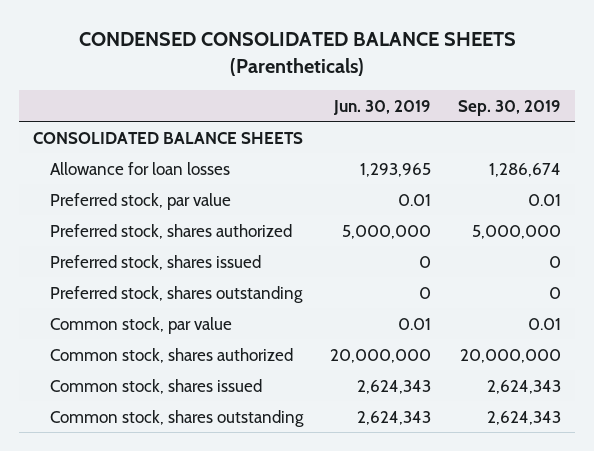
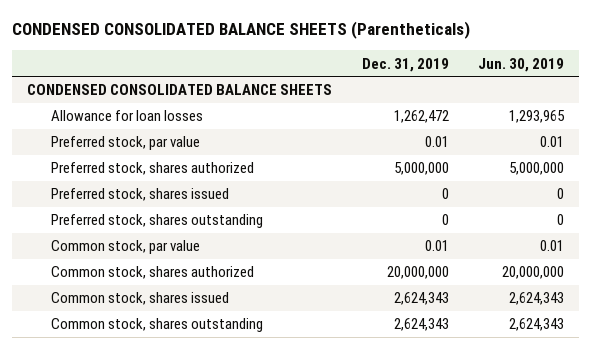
[458,99,562,116] Sep. 30, 2019 -> none
none -> [361,57,449,72] Dec. 31, 2019
[32,131,303,144] CONSOLIDATED BALANCE SHEETS -> [27,84,333,96] CONDENSED CONSOLIDATED BALANCE SHEETS

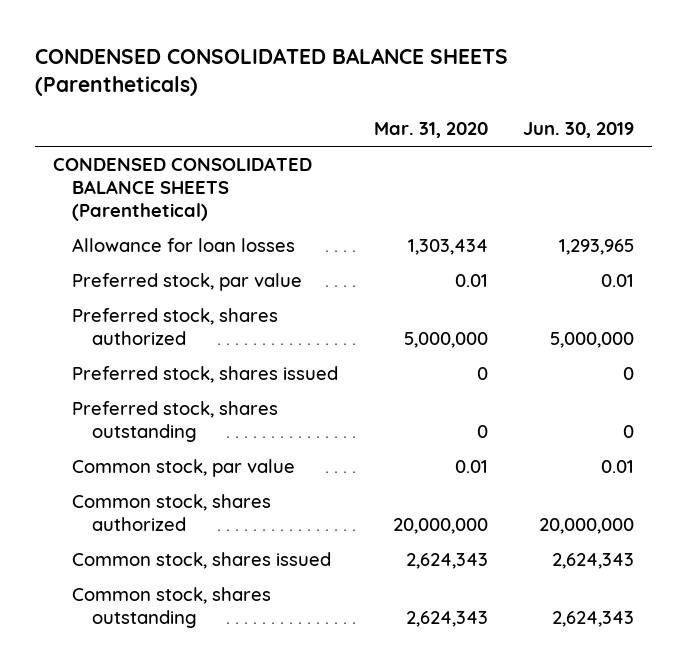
[361,57,449,72] Dec. 31, 2019 -> none
none -> [373,122,488,139] Mar. 31, 2020
[27,84,333,96] CONDENSED CONSOLIDATED BALANCE SHEETS -> [52,157,312,221] CONDENSED CONSOLIDATED BALANCE SHEETS (Parenthetical)

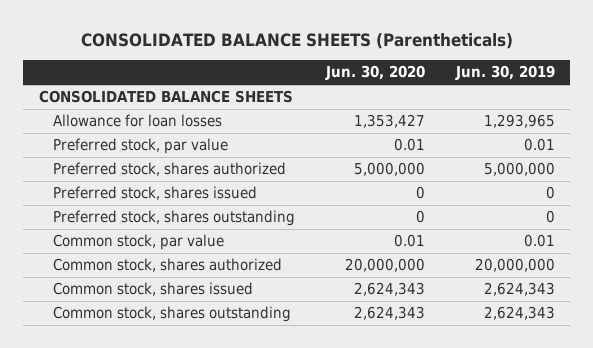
[35,47,509,97] CONDENSED CONSOLIDATED BALANCE SHEETS (Parentheticals) -> [80,32,513,49] CONSOLIDATED BALANCE SHEETS (Parentheticals)
[373,122,488,139] Mar. 31, 2020 -> none
none -> [325,65,426,81] Jun. 30, 2020
[52,157,312,221] CONDENSED CONSOLIDATED BALANCE SHEETS (Parenthetical) -> [38,90,293,104] CONSOLIDATED BALANCE SHEETS

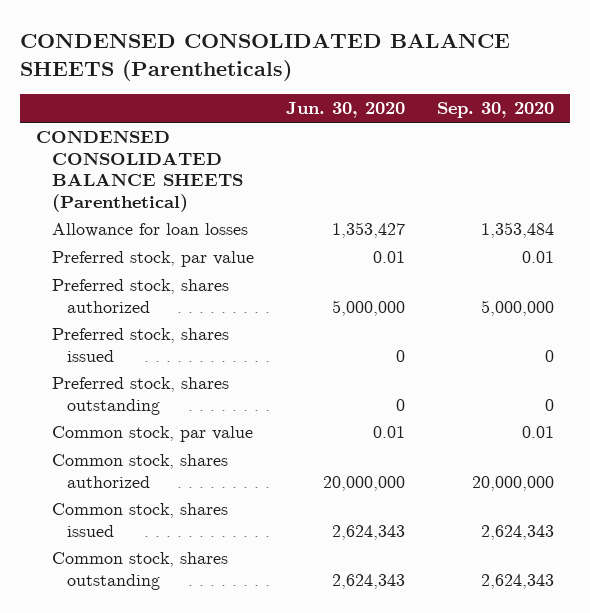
[80,32,513,49] CONSOLIDATED BALANCE SHEETS (Parentheticals) -> [20,33,511,82] CONDENSED CONSOLIDATED BALANCE SHEETS (Parentheticals)
[454,65,555,81] Jun. 30, 2019 -> none
none -> [436,102,554,119] Sep. 30, 2020
[38,90,293,104] CONSOLIDATED BALANCE SHEETS -> [36,130,243,212] CONDENSED CONSOLIDATED BALANCE SHEETS (Parenthetical)

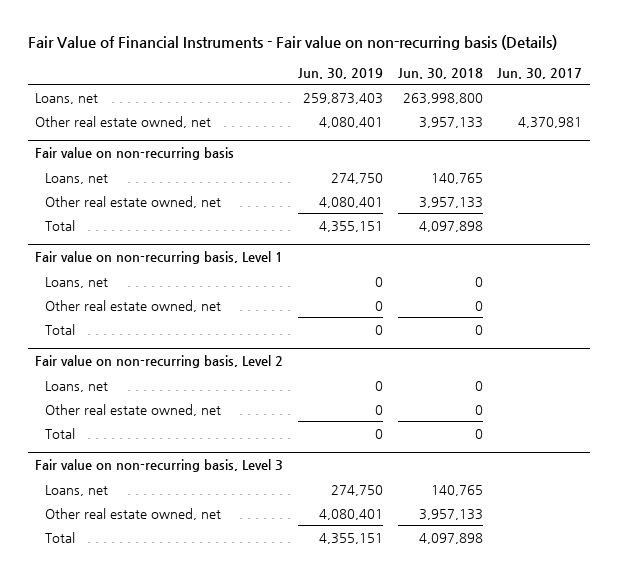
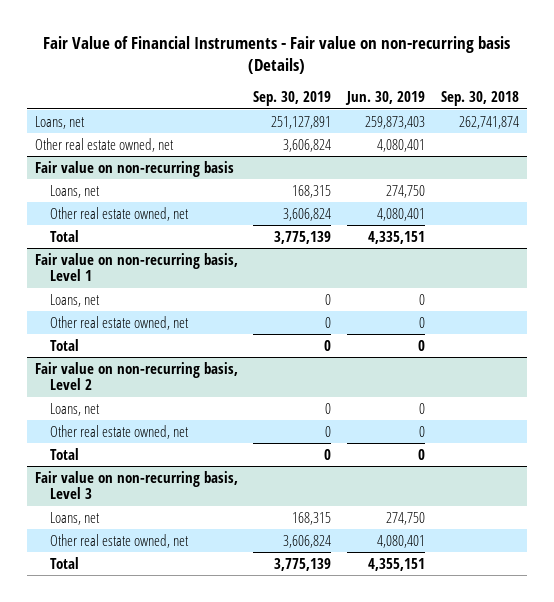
[397,67,483,79] Jun. 30, 2018 -> none
[497,67,583,79] Jun. 30, 2017 -> none
none -> [253,91,332,107] Sep. 30, 2019
none -> [441,91,520,107] Sep. 30, 2018
[318,220,383,232] 4,355,151 -> [368,230,426,244] 4,335,151

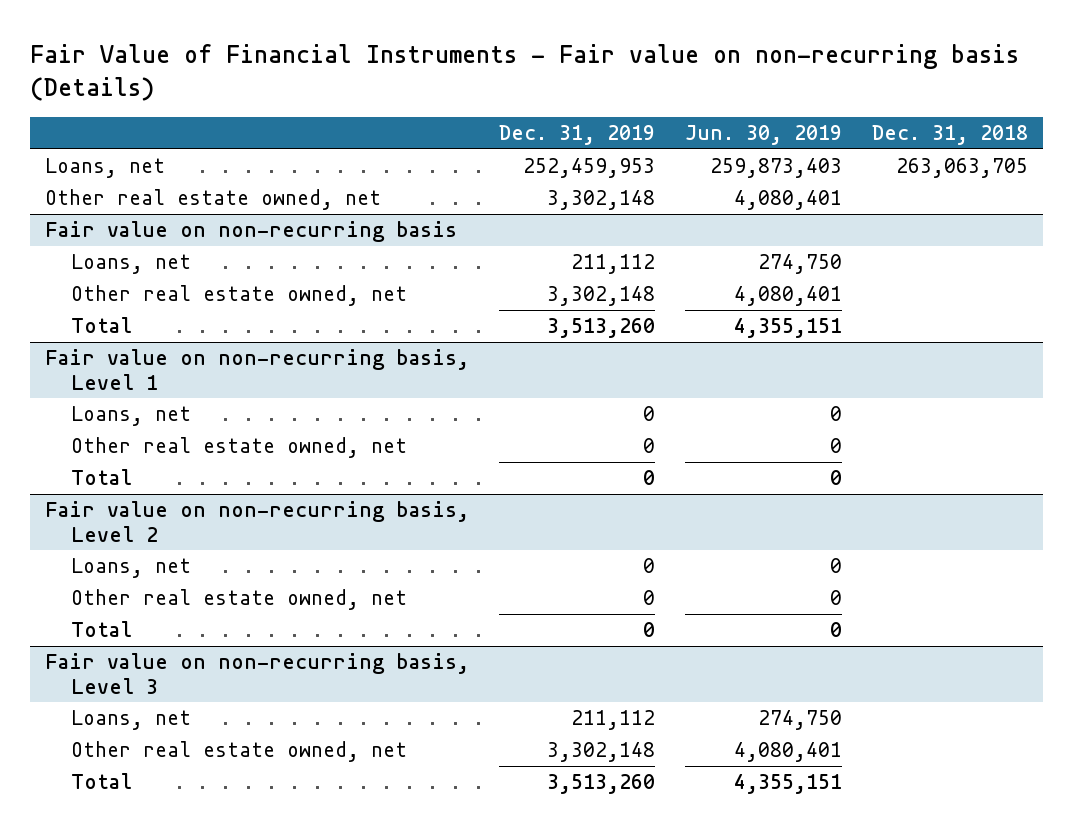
[253,91,332,107] Sep. 30, 2019 -> none
[441,91,520,107] Sep. 30, 2018 -> none
none -> [499,125,656,146] Dec. 31, 2019
none -> [871,125,1028,146] Dec. 31, 2018
[368,230,426,244] 4,335,151 -> [734,318,843,339] 4,355,151

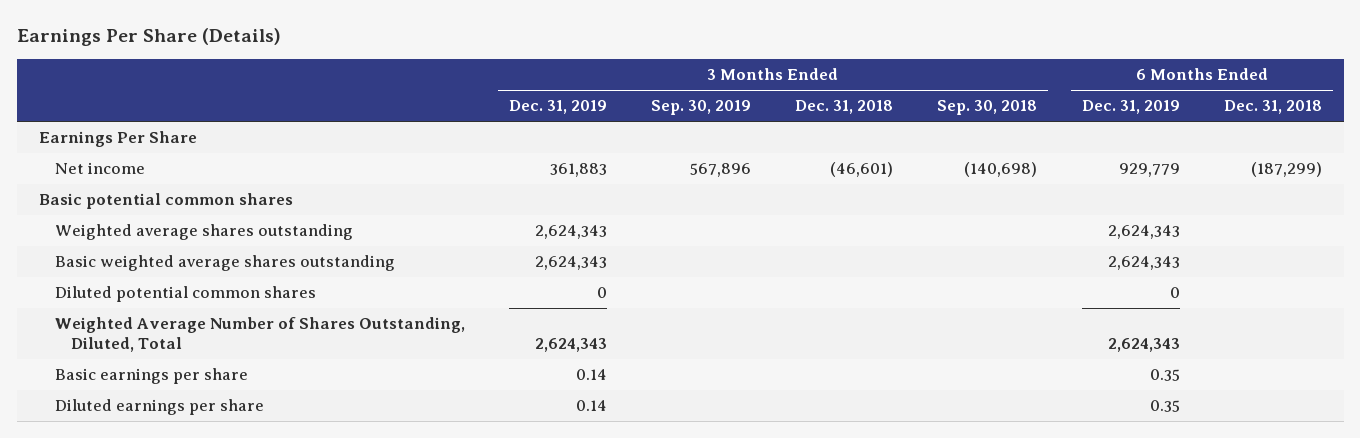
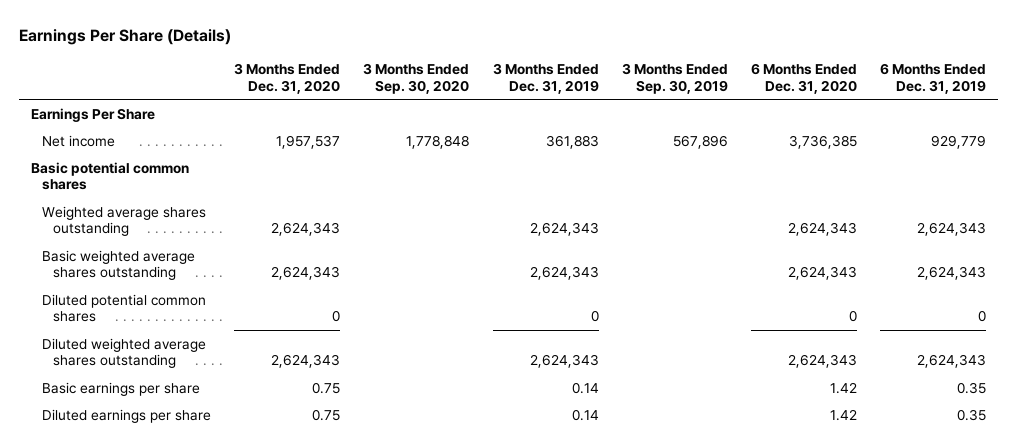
[795,100,894,115] Dec. 31, 2018 -> none
[937,100,1038,116] Sep. 30, 2018 -> none
[1223,100,1322,115] Dec. 31, 2018 -> none
none -> [234,62,341,94] 3 Months Ended Dec. 31, 2020
none -> [363,62,470,94] 3 Months Ended Sep. 30, 2020
none -> [751,62,858,94] 6 Months Ended Dec. 31, 2020
[54,317,465,353] Weighted Average Number of Shares Outstanding, Diluted, Total -> [41,337,206,369] Diluted weighted average shares outstanding

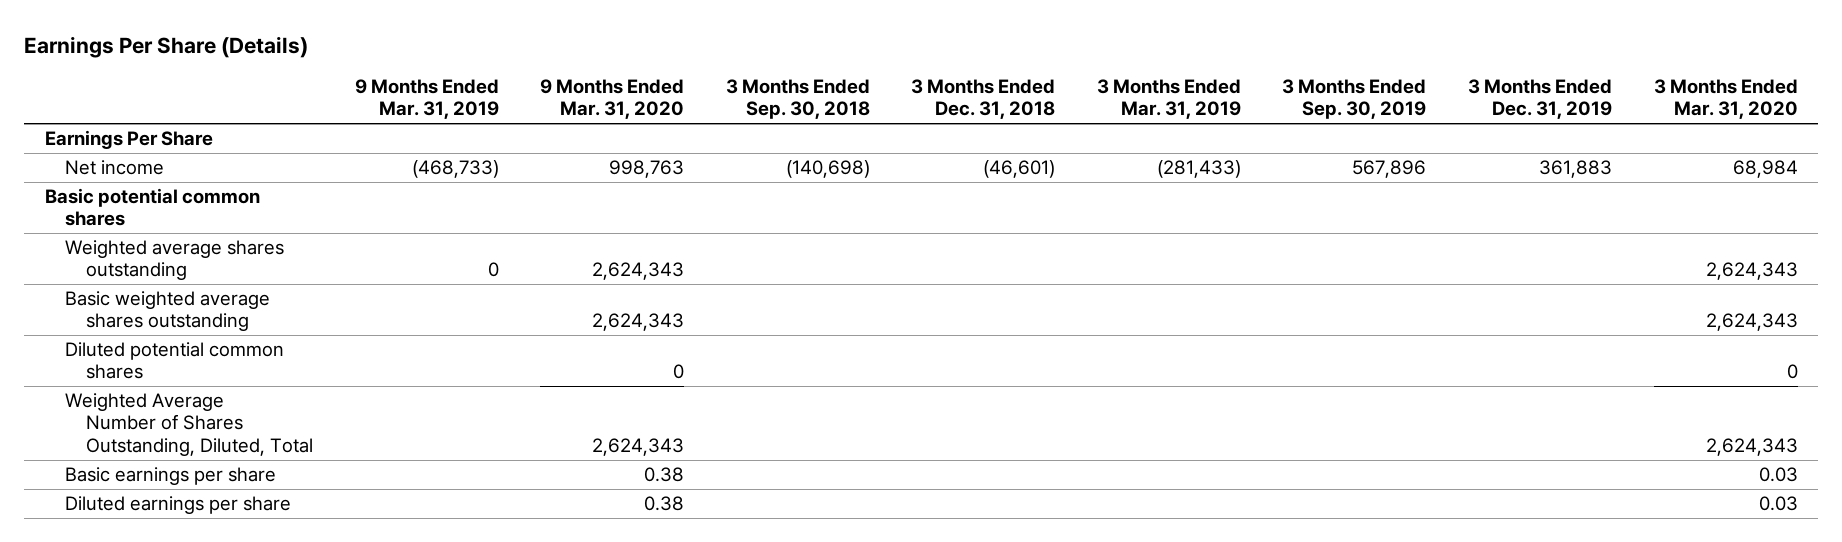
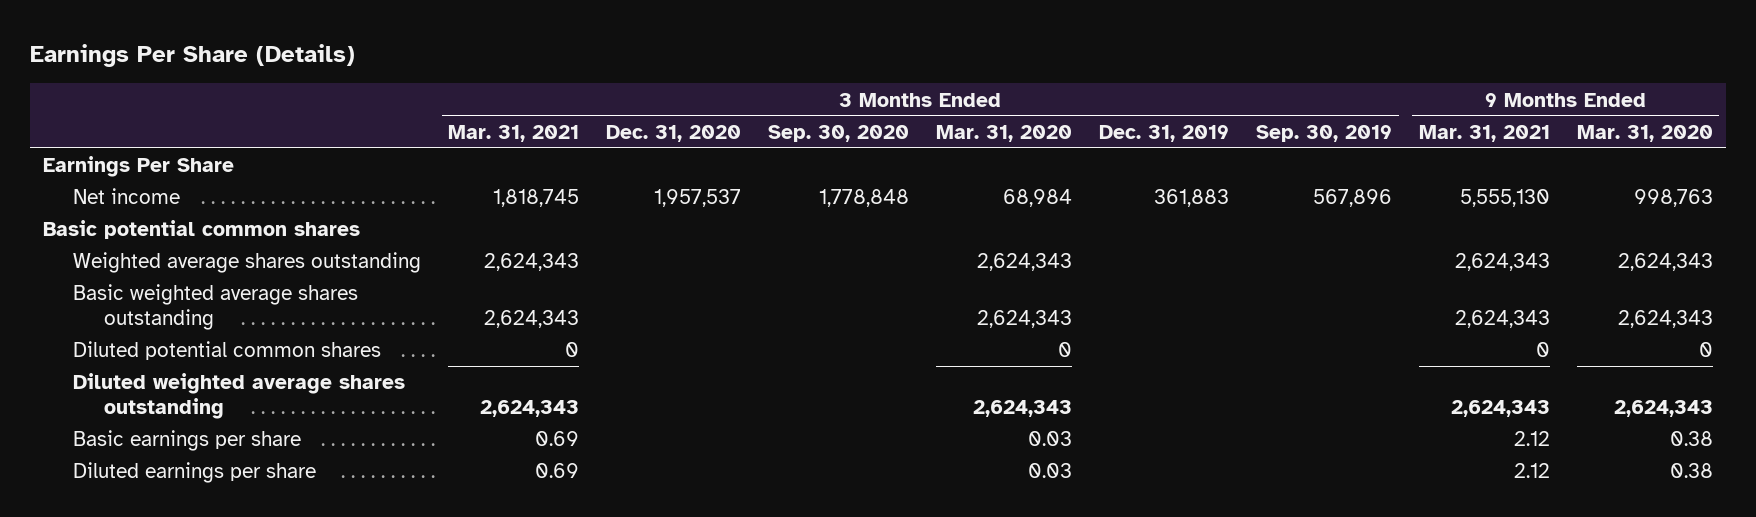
[354,79,499,120] 9 Months Ended Mar. 31, 2019 -> none
[725,79,870,120] 3 Months Ended Sep. 30, 2018 -> none
[911,79,1056,120] 3 Months Ended Dec. 31, 2018 -> none
[1096,79,1241,120] 3 Months Ended Mar. 31, 2019 -> none
none -> [448,124,580,142] Mar. 31, 2021
none -> [606,124,742,142] Dec. 31, 2020
none -> [768,124,910,142] Sep. 30, 2020
none -> [1418,124,1550,142] Mar. 31, 2021
[65,393,313,456] Weighted Average Number of Shares Outstanding, Diluted, Total -> [73,373,406,420] Diluted weighted average shares outstanding

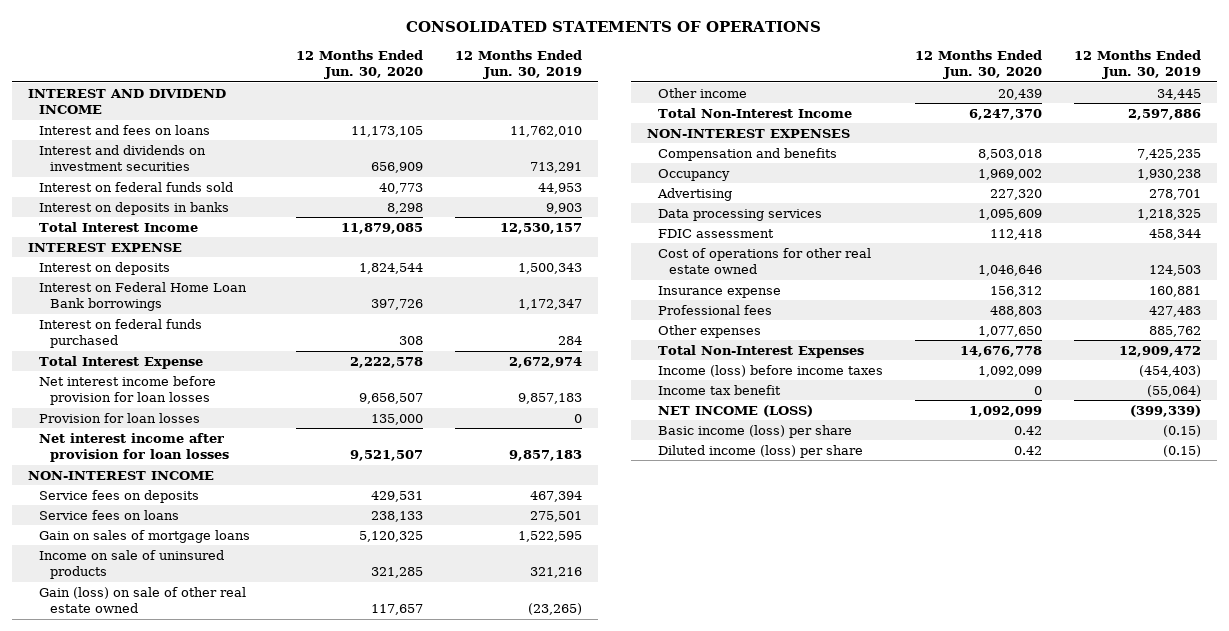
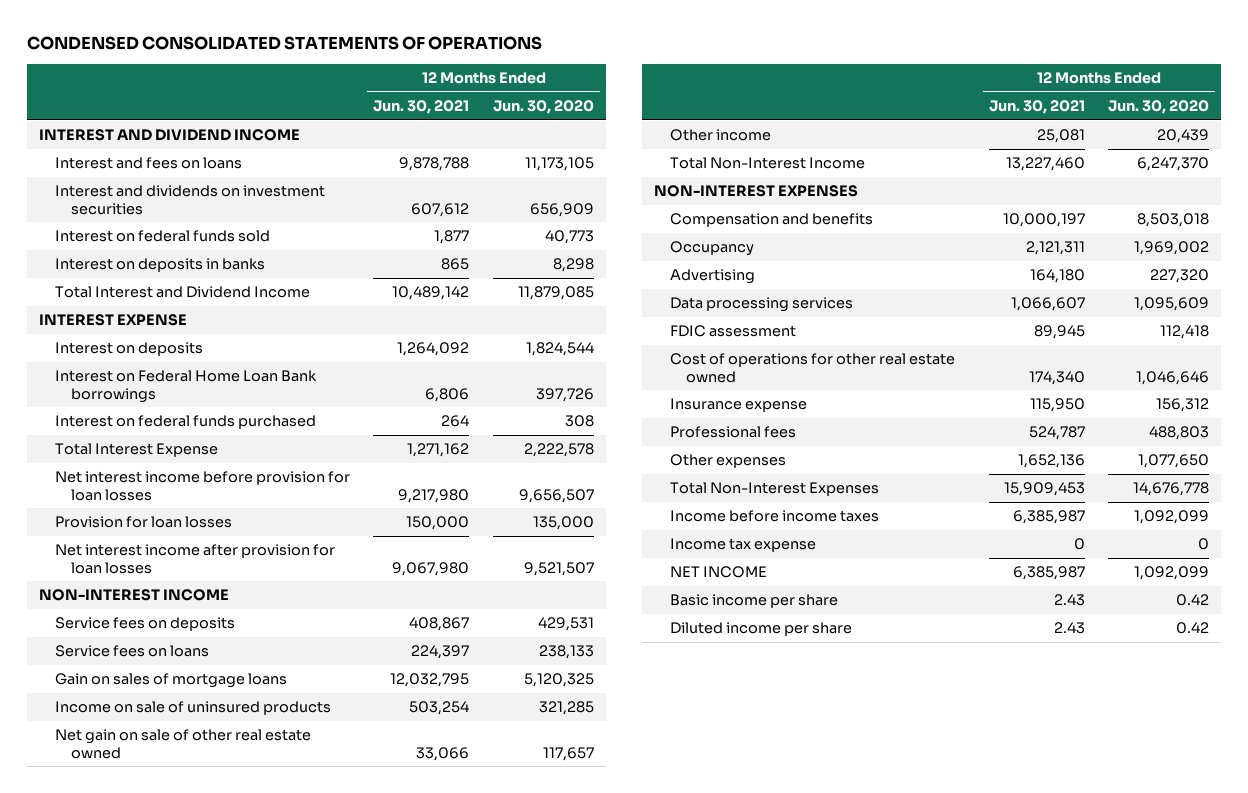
[406,21,822,33] CONSOLIDATED STATEMENTS OF OPERATIONS -> [26,36,542,51] CONDENSED CONSOLIDATED STATEMENTS OF OPERATIONS
[455,50,583,80] 12 Months Ended Jun. 30, 2019 -> none
none -> [373,99,470,114] Jun. 30, 2021
[38,221,198,232] Total Interest Income -> [54,286,310,299] Total Interest and Dividend Income
[38,586,246,614] Gain (loss) on sale of other real estate owned -> [54,729,311,759] Net gain on sale of other real estate owned
[657,364,883,377] Income (loss) before income taxes -> [669,510,879,523] Income before income taxes
[657,384,781,395] Income tax benefit -> [669,538,816,553] Income tax expense
[657,404,813,417] NET INCOME (LOSS) -> [669,566,767,579] NET INCOME
[657,424,852,438] Basic income (loss) per share -> [669,594,838,609] Basic income per share
[657,444,863,458] Diluted income (loss) per share -> [669,622,852,637] Diluted income per share

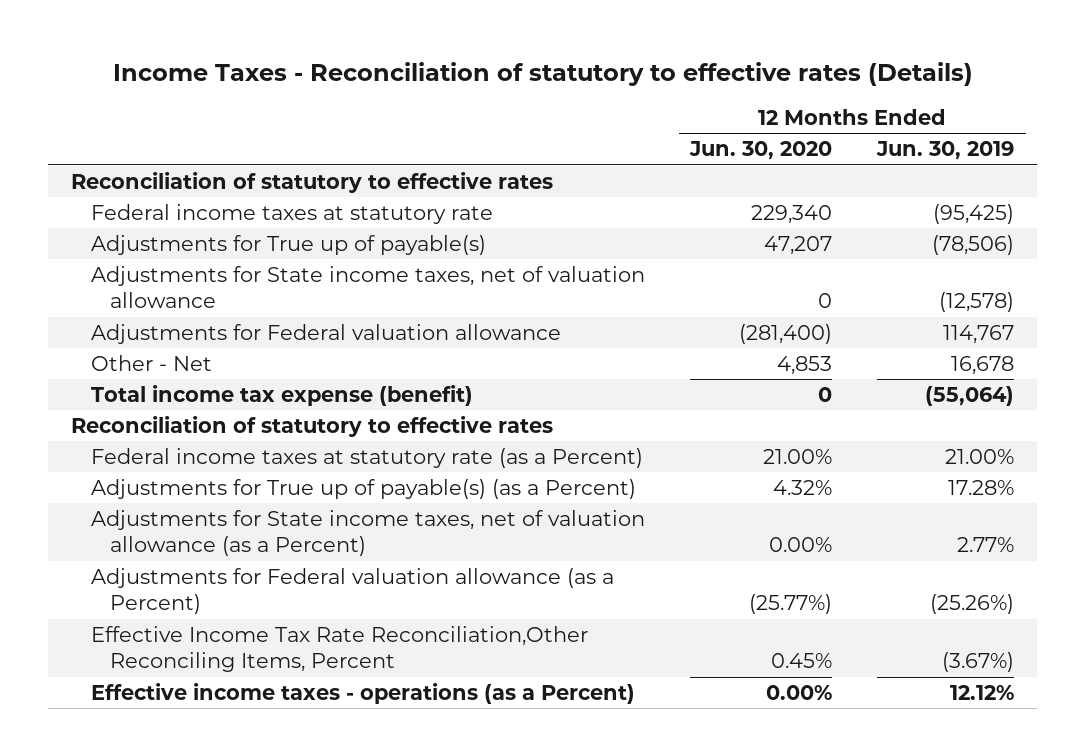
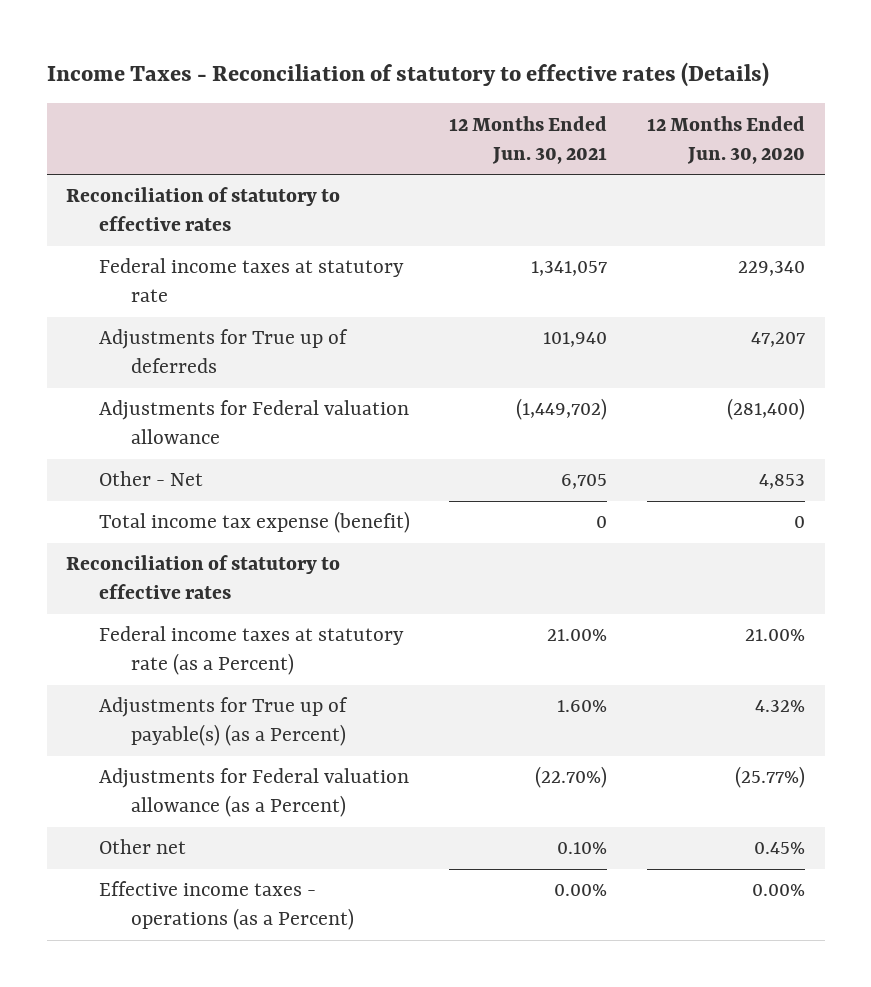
[876,141,1015,161] Jun. 30, 2019 -> none
none -> [449,115,608,164] 12 Months Ended Jun. 30, 2021
[90,266,645,309] Adjustments for State income taxes, net of valuation allowance -> none
[90,235,486,256] Adjustments for True up of payable(s) -> [98,329,348,374] Adjustments for True up of deferreds
[90,510,645,557] Adjustments for State income taxes, net of valuation allowance (as a Percent) -> none
[90,626,588,673] Effective Income Tax Rate Reconciliation,Other Reconciling Items, Percent -> [98,839,186,855] Other net

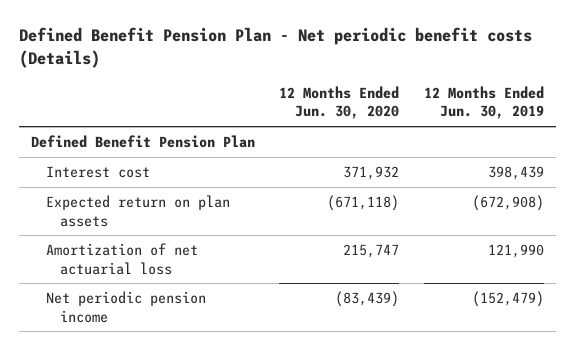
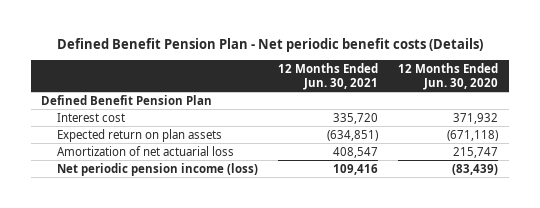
[423,85,544,120] 12 Months Ended Jun. 30, 2019 -> none
none -> [278,63,379,91] 12 Months Ended Jun. 30, 2021
[45,290,206,323] Net periodic pension income -> [56,162,258,176] Net periodic pension income (loss)

